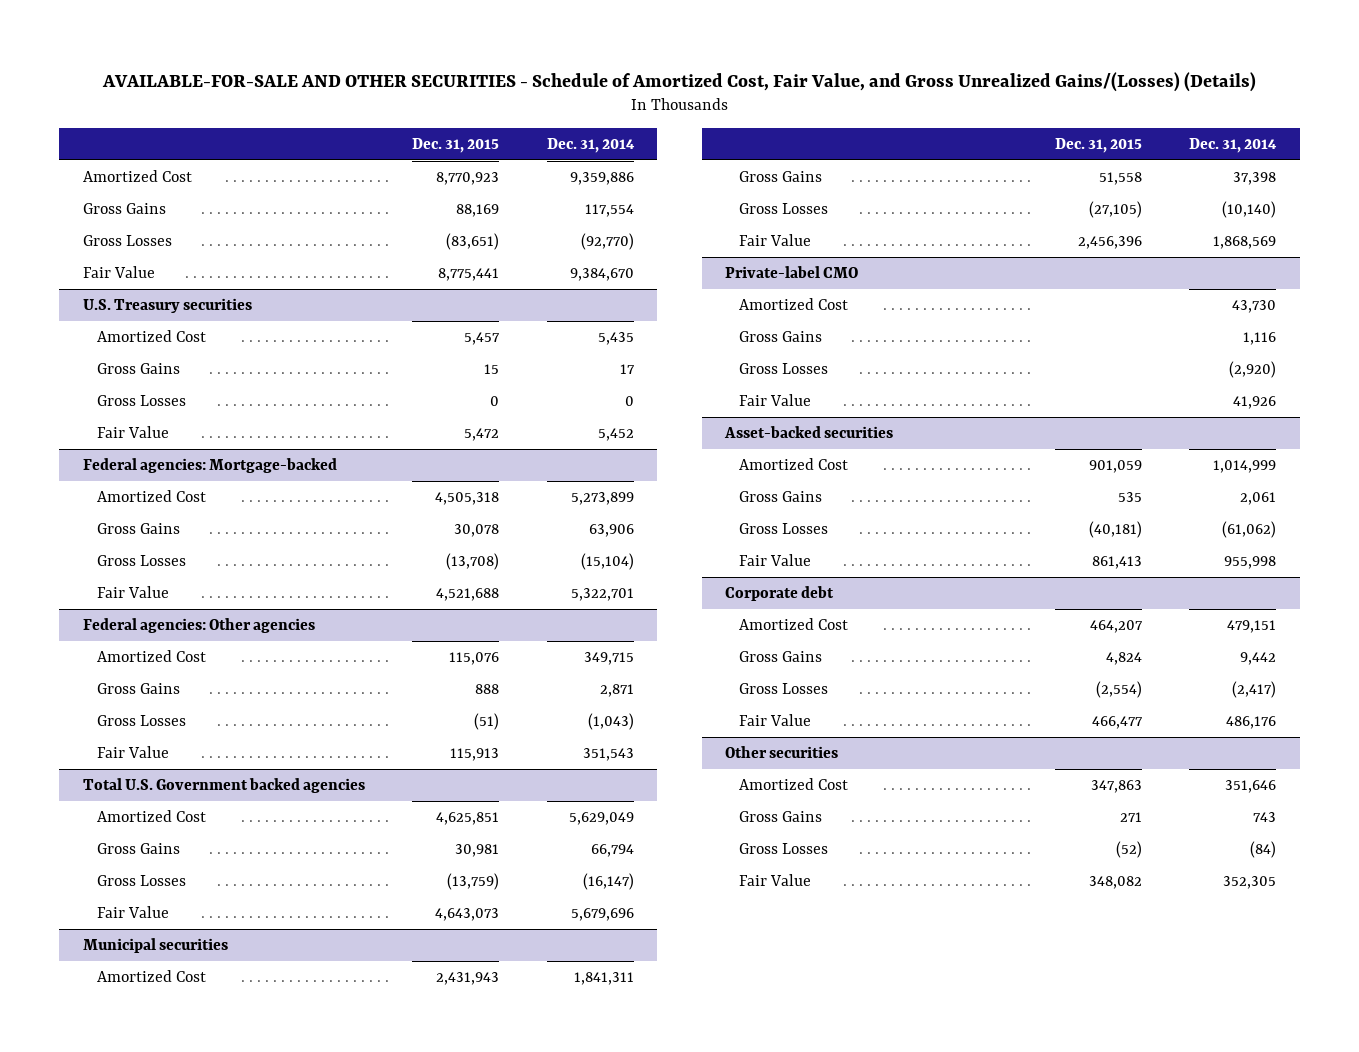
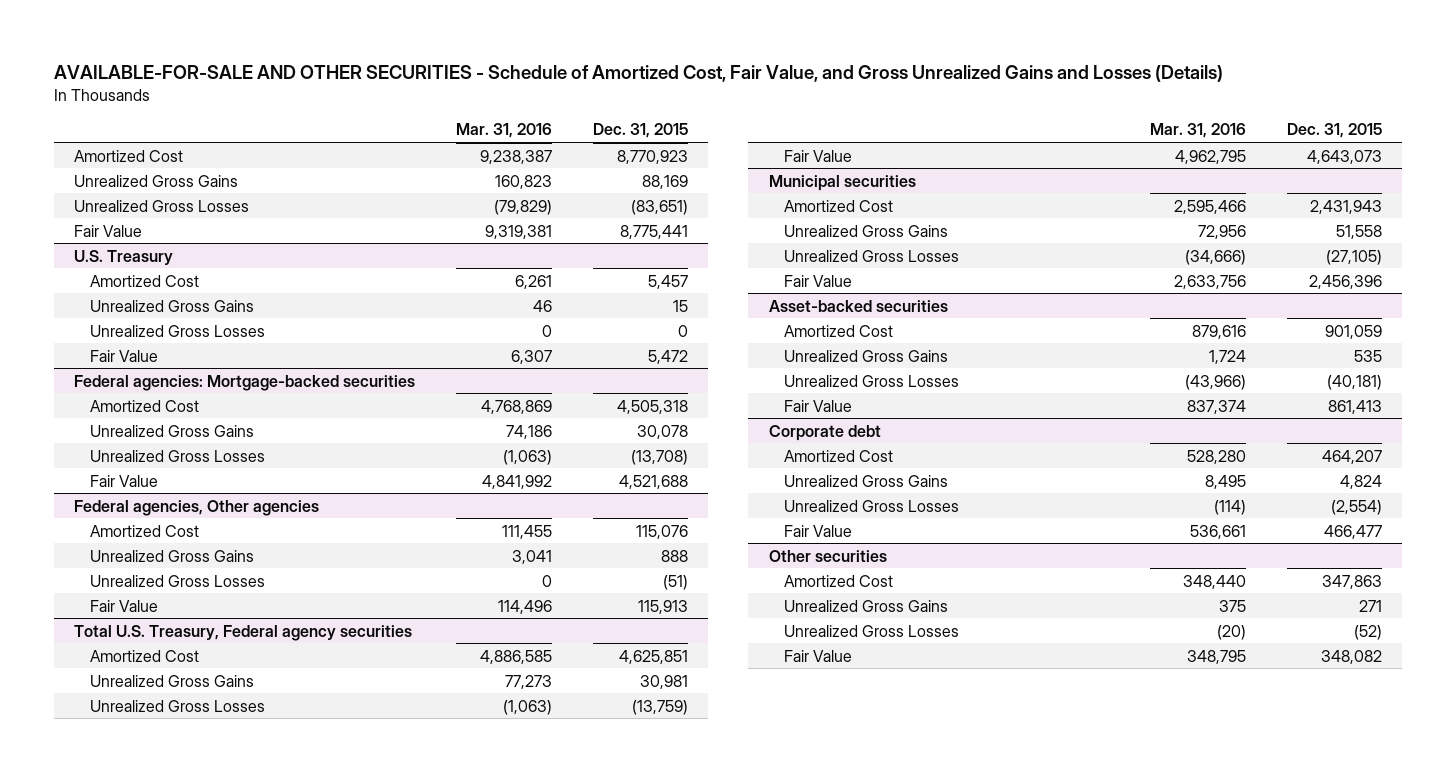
[101,71,1256,92] AVAILABLE-FOR-SALE AND OTHER SECURITIES - Schedule of Amortized Cost, Fair Value, and Gross Unrealized Gains/(Losses) (Details) -> [53,64,1223,82] AVAILABLE-FOR-SALE AND OTHER SECURITIES - Schedule of Amortized Cost, Fair Value, and Gross Unrealized Gains and Losses (Details)
[546,138,635,154] Dec. 31, 2014 -> none
none -> [455,123,552,139] Mar. 31, 2016
[82,202,166,214] Gross Gains -> [74,174,239,187] Unrealized Gross Gains
[82,234,172,246] Gross Losses -> [74,199,250,212] Unrealized Gross Losses
[82,297,252,313] U.S. Treasury securities -> [74,249,174,265] U.S. Treasury
[96,362,180,374] Gross Gains -> [89,299,254,312] Unrealized Gross Gains
[96,394,186,406] Gross Losses -> [89,324,265,337] Unrealized Gross Losses
[82,457,337,473] Federal agencies: Mortgage-backed -> [74,374,416,391] Federal agencies: Mortgage-backed securities
[96,522,180,534] Gross Gains -> [89,424,254,437] Unrealized Gross Gains
[96,554,186,566] Gross Losses -> [89,449,265,462] Unrealized Gross Losses
[82,617,315,633] Federal agencies: Other agencies -> [74,499,320,516] Federal agencies, Other agencies
[96,682,180,694] Gross Gains -> [89,549,254,562] Unrealized Gross Gains
[96,714,186,726] Gross Losses -> [89,574,265,587] Unrealized Gross Losses
[82,777,365,793] Total U.S. Government backed agencies -> [74,624,413,641] Total U.S. Treasury, Federal agency securities
[96,842,180,854] Gross Gains -> [89,674,254,687] Unrealized Gross Gains
[96,874,186,886] Gross Losses -> [89,699,265,712] Unrealized Gross Losses
[739,170,823,182] Gross Gains -> [783,224,948,237] Unrealized Gross Gains
[739,202,829,214] Gross Losses -> [783,249,959,262] Unrealized Gross Losses
[725,265,859,278] Private-label CMO -> none
[739,297,849,310] Amortized Cost -> none
[739,330,823,342] Gross Gains -> none
[739,362,829,374] Gross Losses -> none
[739,393,812,406] Fair Value -> none
[739,490,823,502] Gross Gains -> [783,349,948,362] Unrealized Gross Gains
[739,522,829,534] Gross Losses -> [783,374,959,387] Unrealized Gross Losses
[739,650,823,662] Gross Gains -> [783,474,948,487] Unrealized Gross Gains
[739,682,829,694] Gross Losses -> [783,499,959,512] Unrealized Gross Losses
[739,810,823,822] Gross Gains -> [783,599,948,612] Unrealized Gross Gains
[739,842,829,854] Gross Losses -> [783,624,959,637] Unrealized Gross Losses

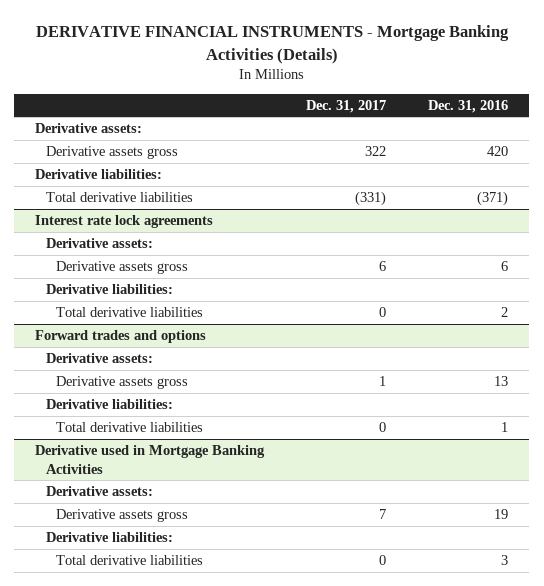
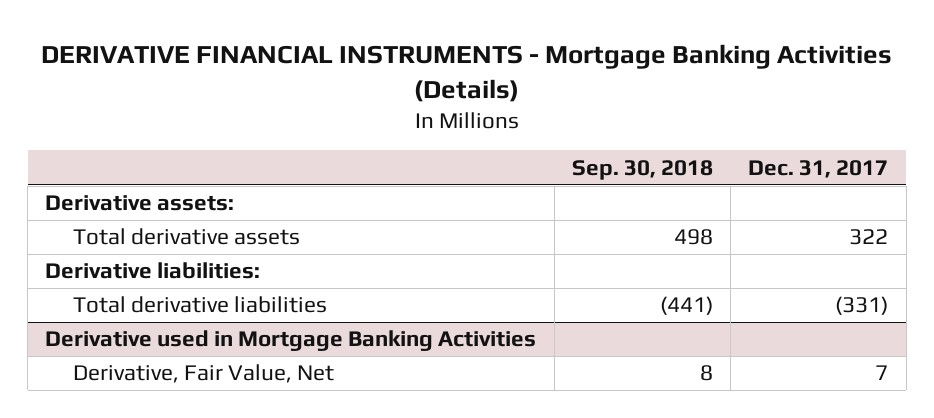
[428,99,509,113] Dec. 31, 2016 -> none
none -> [571,159,713,180] Sep. 30, 2018
[45,146,178,160] Derivative assets gross -> [72,228,300,246] Total derivative assets
[35,215,214,229] Interest rate lock agreements -> none
[45,238,153,249] Derivative assets: -> none
[56,261,189,275] Derivative assets gross -> none
[45,284,173,295] Derivative liabilities: -> none
[56,307,204,318] Total derivative liabilities -> none
[35,330,207,344] Forward trades and options -> none
[45,353,153,364] Derivative assets: -> none
[56,376,189,390] Derivative assets gross -> none
[45,399,173,410] Derivative liabilities: -> none
[56,422,204,433] Total derivative liabilities -> none
[45,486,153,497] Derivative assets: -> none
[56,509,189,523] Derivative assets gross -> none
[45,532,173,543] Derivative liabilities: -> none
[56,555,204,566] Total derivative liabilities -> none
none -> [72,364,334,384] Derivative, Fair Value, Net

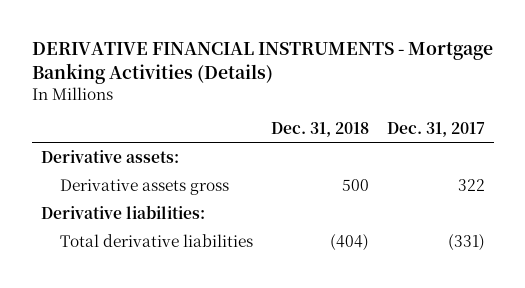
[571,159,713,180] Sep. 30, 2018 -> none
none -> [270,122,369,138] Dec. 31, 2018
[72,228,300,246] Total derivative assets -> [60,179,230,196] Derivative assets gross
[45,330,537,352] Derivative used in Mortgage Banking Activities -> none
[72,364,334,384] Derivative, Fair Value, Net -> none

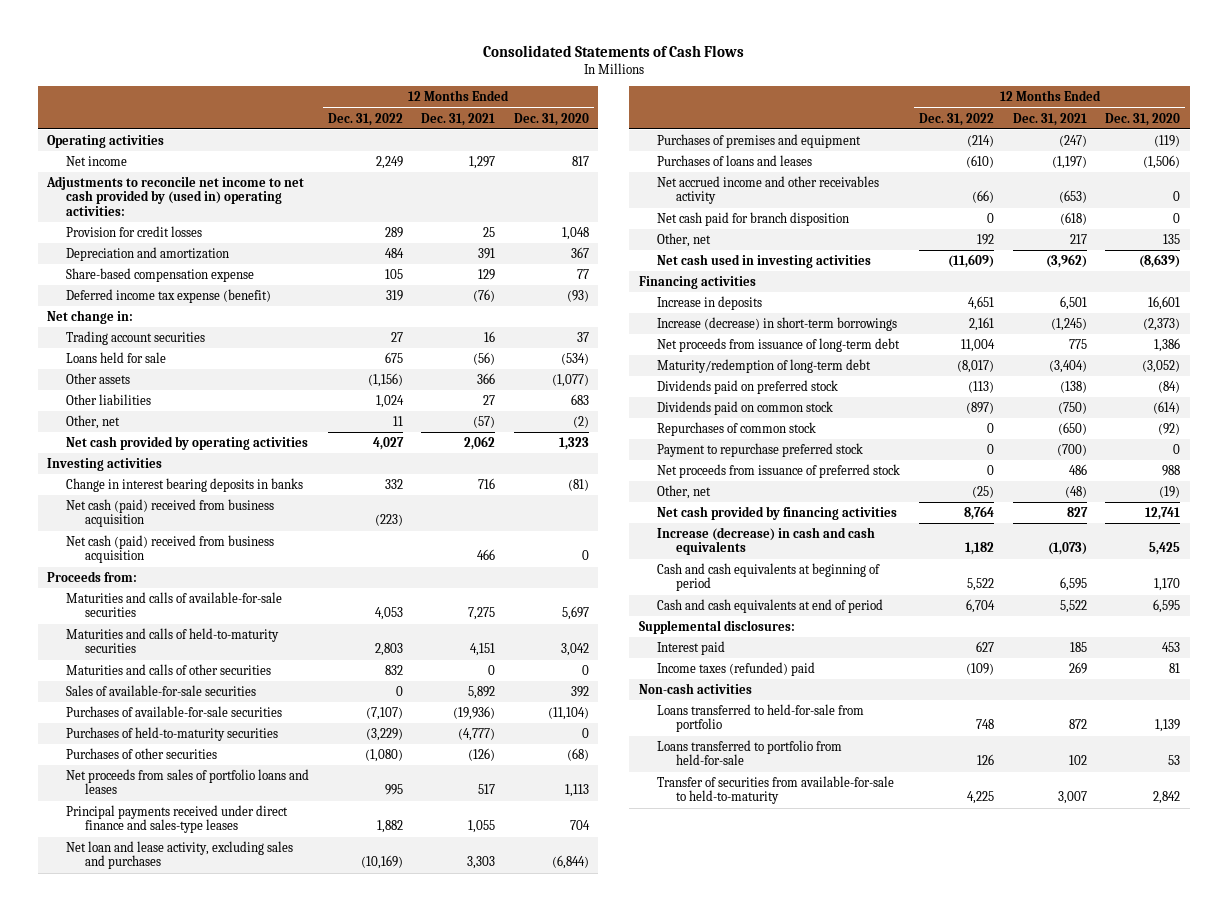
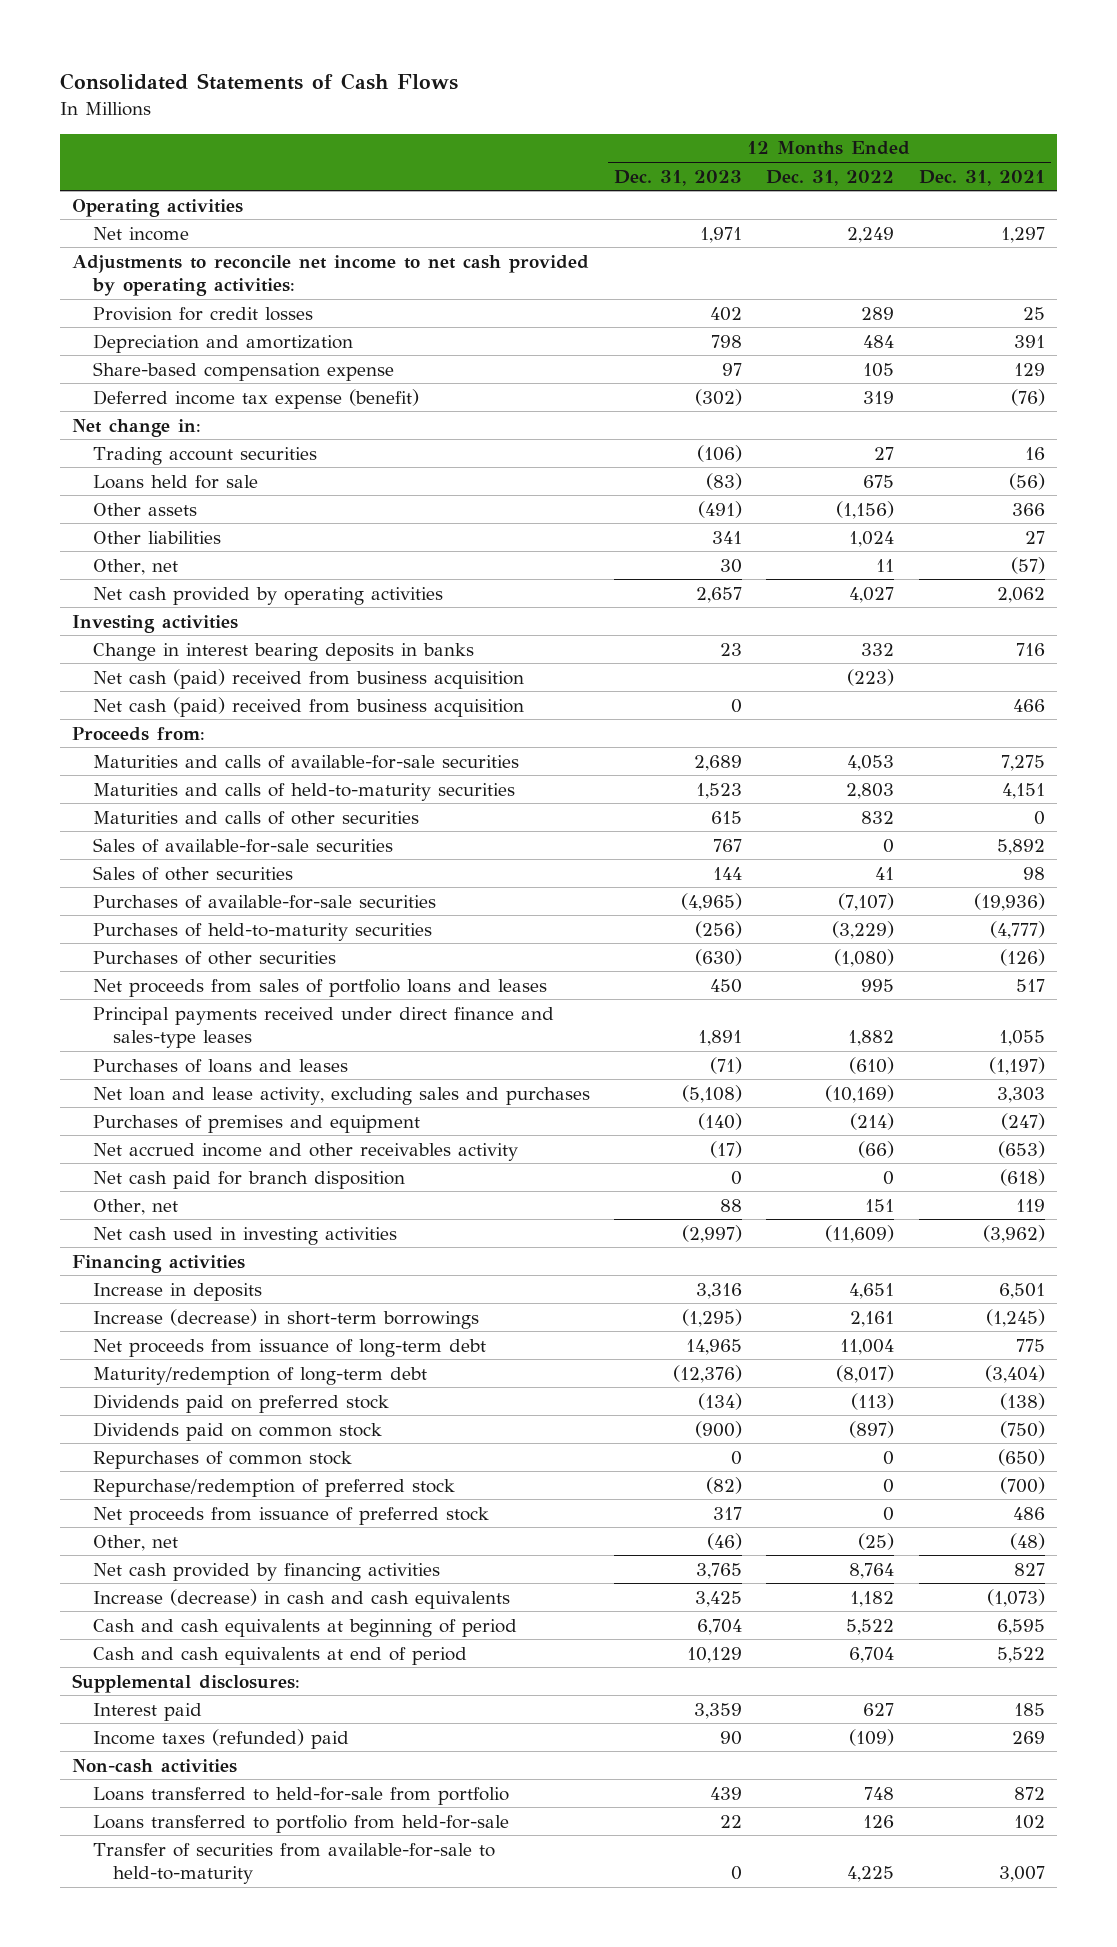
[513,112,589,126] Dec. 31, 2020 -> none
none -> [613,169,742,186] Dec. 31, 2023
[46,175,305,216] Adjustments to reconcile net income to net cash provided by (used in) operating activities: -> [72,254,590,297] Adjustments to reconcile net income to net cash provided by operating activities:
none -> [92,865,293,881] Sales of other securities
[657,154,813,166] Purchases of loans and leases -> [92,1058,348,1073] Purchases of loans and leases
[977,233,995,245] 192 -> [865,1198,895,1212] 151
[1069,233,1087,244] 217 -> [1015,1198,1045,1212] 119
[657,442,864,457] Payment to repurchase preferred stock -> [92,1478,455,1497] Repurchase/redemption of preferred stock

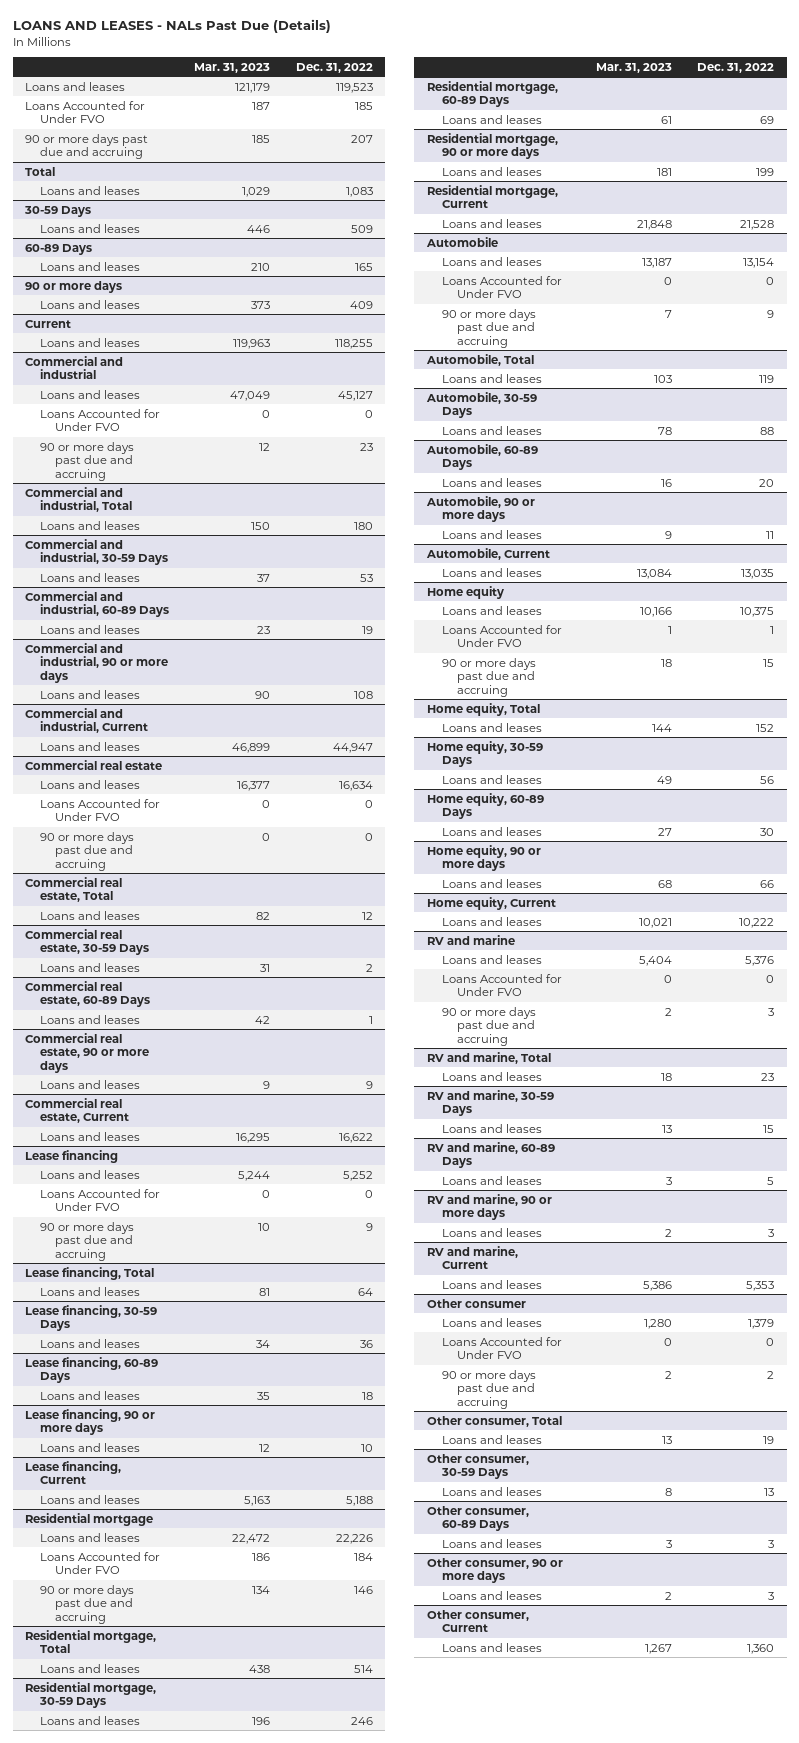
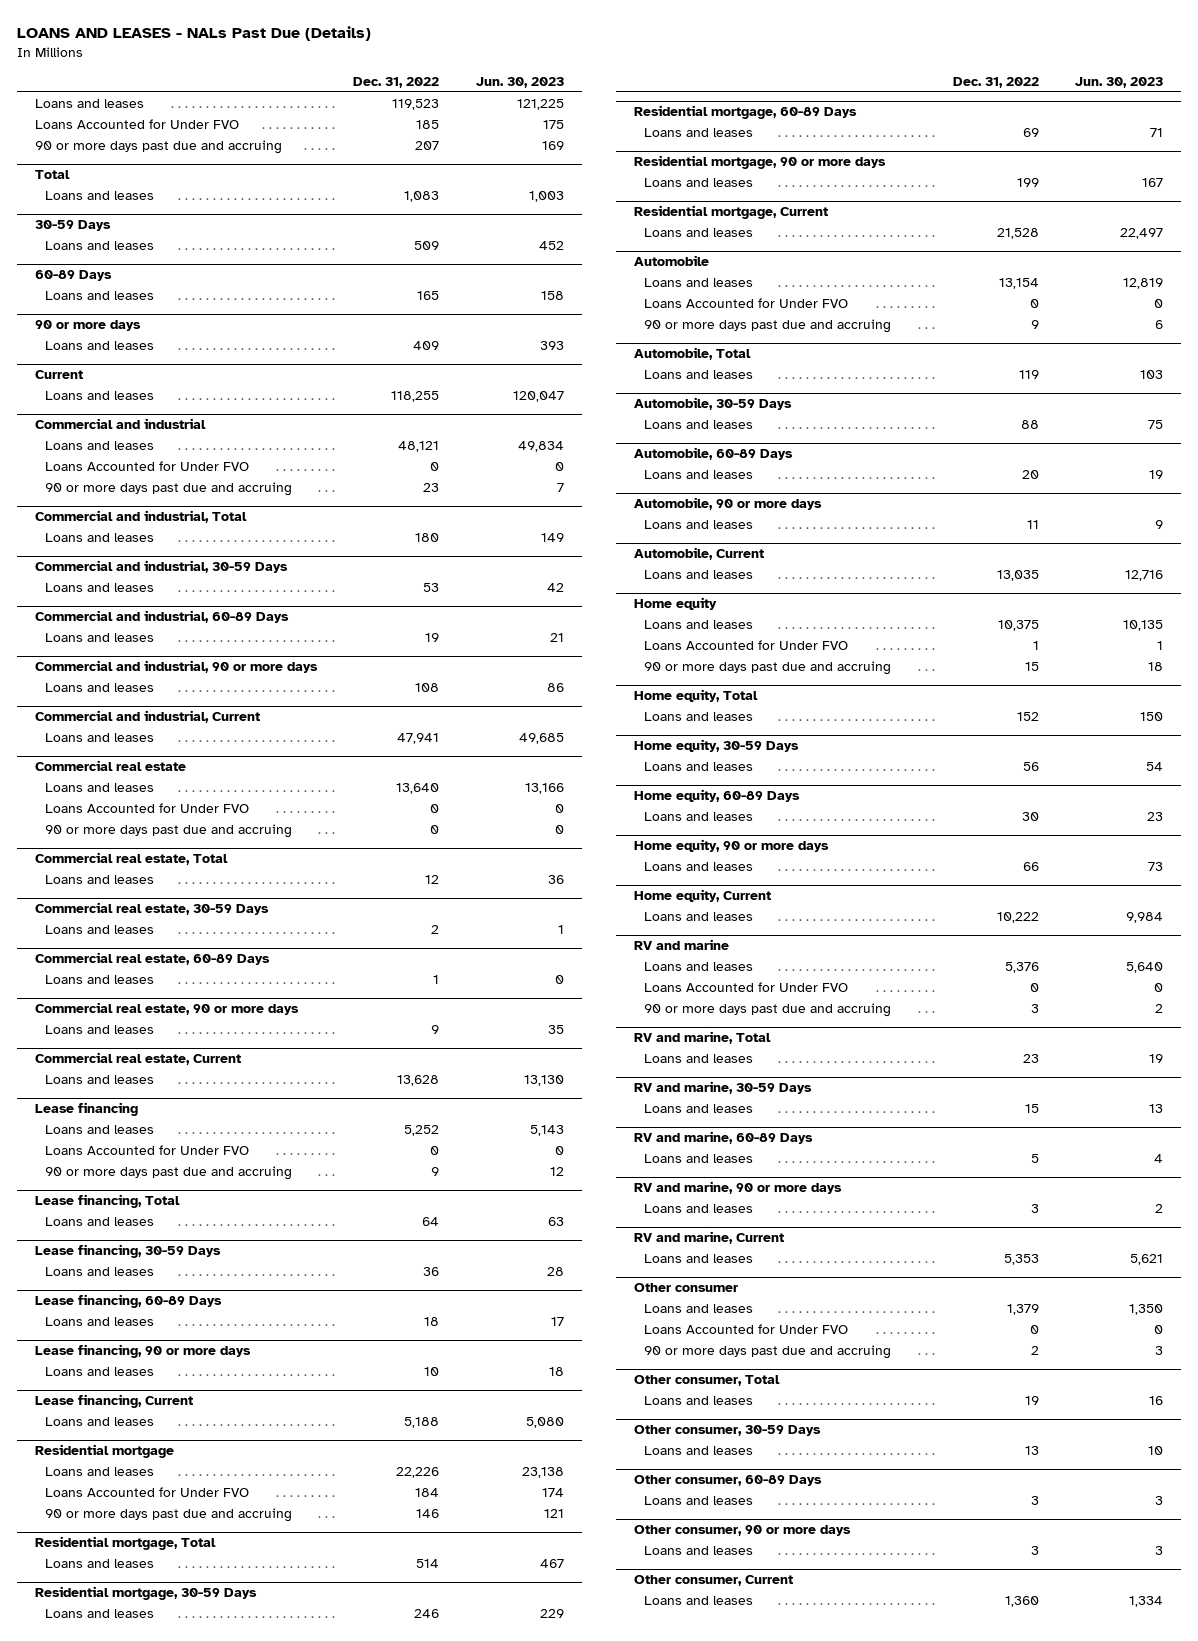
[194,62,271,73] Mar. 31, 2023 -> none
none -> [475,77,564,89] Jun. 30, 2023
[337,390,373,401] 45,127 -> [398,441,440,453] 48,121
[332,742,373,753] 44,947 -> [397,733,440,745] 47,941
[338,780,373,791] 16,634 -> [396,783,440,795] 13,640
[338,1132,373,1143] 16,622 -> [397,1075,440,1087] 13,628

